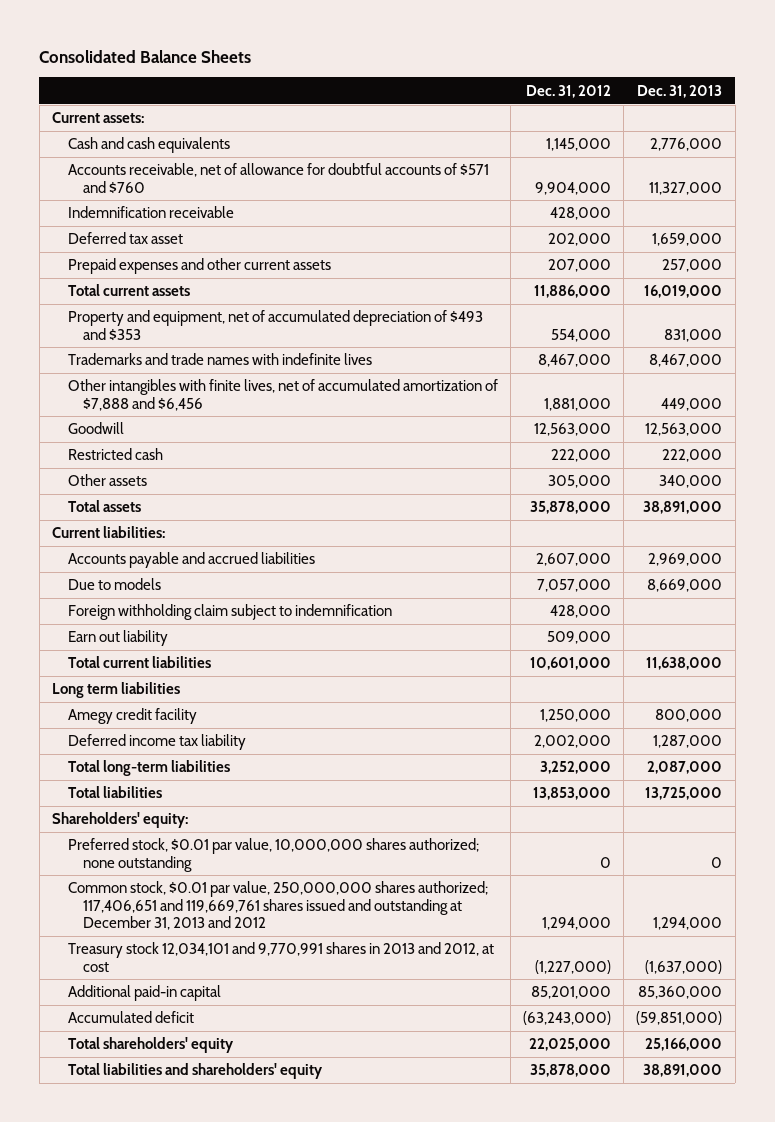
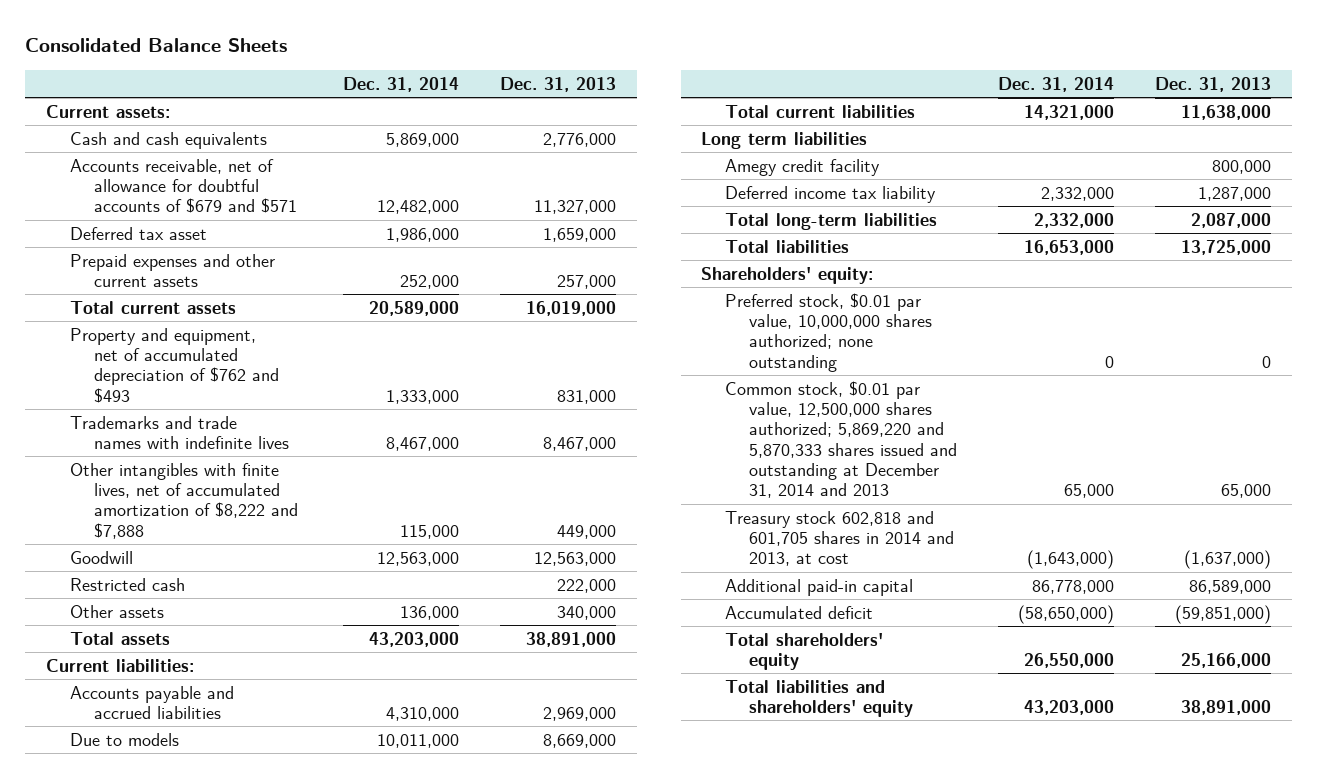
[525,84,611,98] Dec. 31, 2012 -> none
none -> [343,76,460,92] Dec. 31, 2014
[67,206,234,219] Indemnification receivable -> none
[67,163,489,194] Accounts receivable, net of allowance for doubtful accounts of $571 and $760 -> [69,158,297,214] Accounts receivable, net of allowance for doubtful accounts of $679 and $571
[67,310,483,341] Property and equipment, net of accumulated depreciation of $493 and $353 -> [69,327,279,403] Property and equipment, net of accumulated depreciation of $762 and $493
[67,379,498,411] Other intangibles with finite lives, net of accumulated amortization of $7,888 and $6,456 -> [69,462,298,539] Other intangibles with finite lives, net of accumulated amortization of $8,222 and $7,888
[67,604,392,621] Foreign withholding claim subject to indemnification -> none
[67,630,168,647] Earn out liability -> none
[67,881,488,930] Common stock, $0.01 par value, 250,000,000 shares authorized; 117,406,651 and 119,669,761 shares issued and outstanding at December 31, 2013 and 2012 -> [725,380,958,499] Common stock, $0.01 par value, 12,500,000 shares authorized; 5,869,220 and 5,870,333 shares issued and outstanding at December 31, 2014 and 2013
[653,916,723,930] 1,294,000 -> [1221,484,1272,499] 65,000
[67,942,494,972] Treasury stock 12,034,101 and 9,770,991 shares in 2013 and 2012, at cost -> [725,510,955,567] Treasury stock 602,818 and 601,705 shares in 2014 and 2013, at cost
[638,986,723,1000] 85,360,000 -> [1189,579,1272,594] 86,589,000

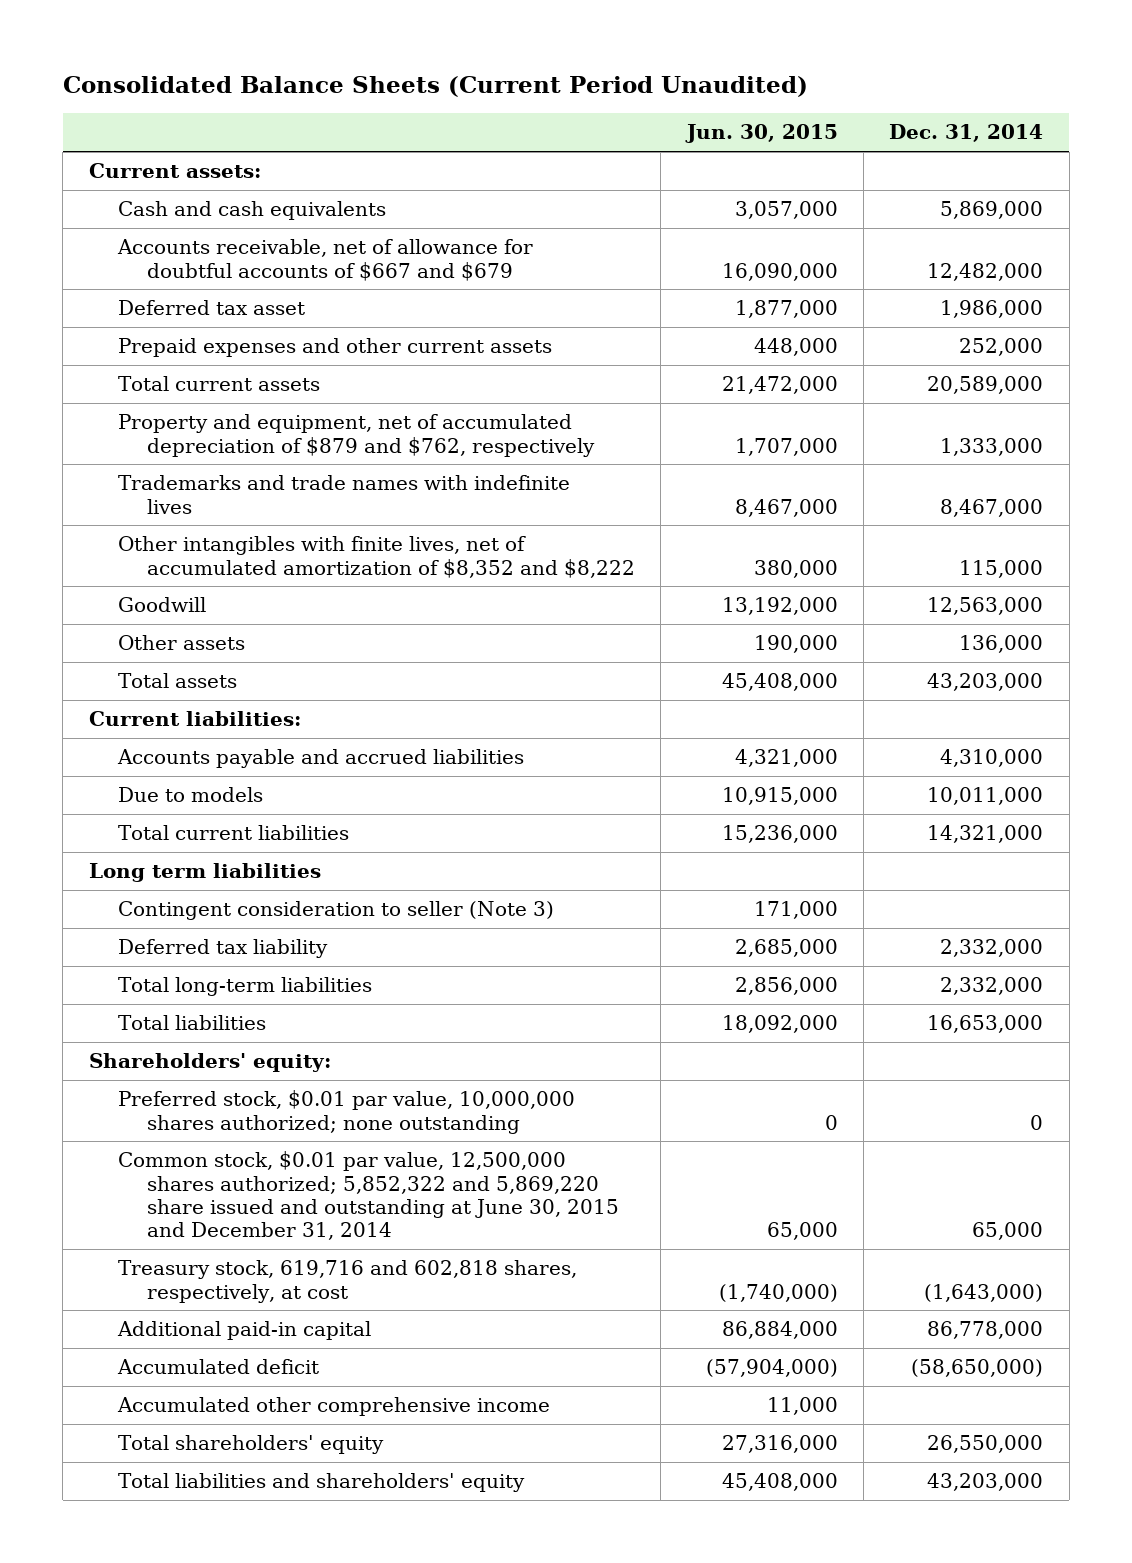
[25,38,288,53] Consolidated Balance Sheets -> [62,76,808,98] Consolidated Balance Sheets (Current Period Unaudited)
[500,76,617,92] Dec. 31, 2013 -> none
none -> [684,124,838,144] Jun. 30, 2015
[69,158,297,214] Accounts receivable, net of allowance for doubtful accounts of $679 and $571 -> [116,239,533,281] Accounts receivable, net of allowance for doubtful accounts of $667 and $679
[69,327,279,403] Property and equipment, net of accumulated depreciation of $762 and $493 -> [117,414,595,457] Property and equipment, net of accumulated depreciation of $879 and $762, respectively
[69,462,298,539] Other intangibles with finite lives, net of accumulated amortization of $8,222 and $7,888 -> [117,536,635,578] Other intangibles with finite lives, net of accumulated amortization of $8,352 and $8,222
[69,577,185,591] Restricted cash -> none
[725,158,881,176] Amegy credit facility -> none
none -> [117,901,554,921] Contingent consideration to seller (Note 3)
[725,185,937,203] Deferred income tax liability -> [117,939,328,959] Deferred tax liability
[725,380,958,499] Common stock, $0.01 par value, 12,500,000 shares authorized; 5,869,220 and 5,870,333 shares issued and outstanding at December 31, 2014 and 2013 -> [117,1151,619,1241] Common stock, $0.01 par value, 12,500,000 shares authorized; 5,852,322 and 5,869,220 share issued and outstanding at June 30, 2015 and December 31, 2014
[725,510,955,567] Treasury stock 602,818 and 601,705 shares in 2014 and 2013, at cost -> [117,1260,577,1303] Treasury stock, 619,716 and 602,818 shares, respectively, at cost
none -> [116,1397,550,1417] Accumulated other comprehensive income

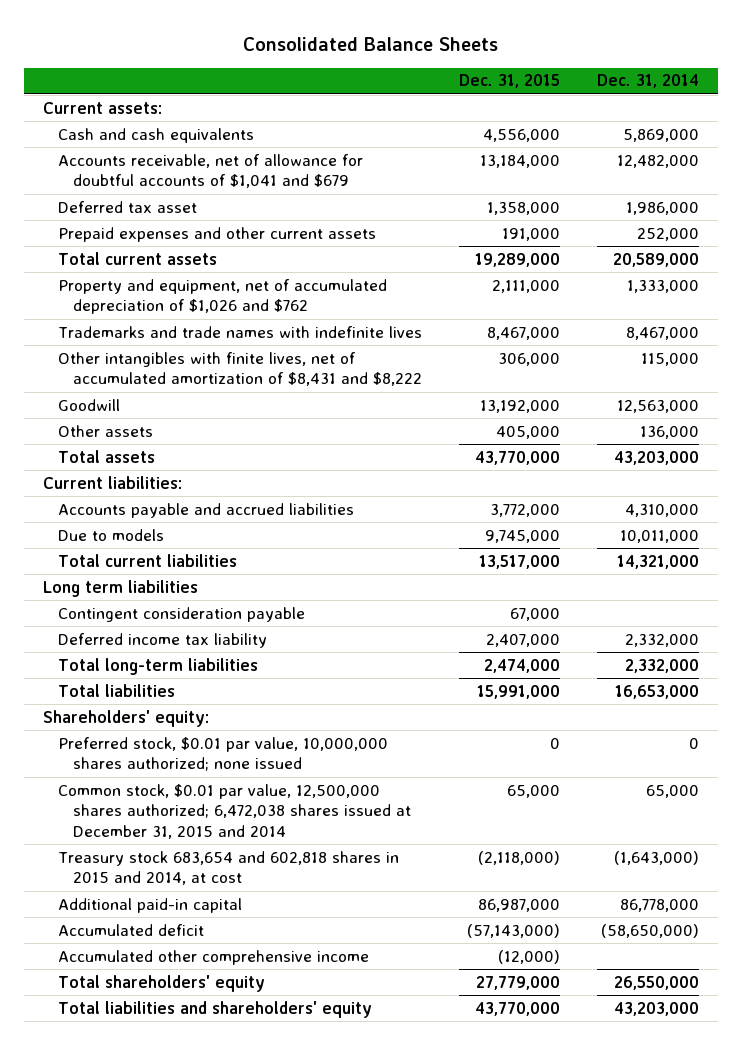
[62,76,808,98] Consolidated Balance Sheets (Current Period Unaudited) -> [242,36,498,51] Consolidated Balance Sheets
[684,124,838,144] Jun. 30, 2015 -> none
none -> [458,74,560,89] Dec. 31, 2015
[116,239,533,281] Accounts receivable, net of allowance for doubtful accounts of $667 and $679 -> [57,153,363,189] Accounts receivable, net of allowance for doubtful accounts of $1,041 and $679
[117,414,595,457] Property and equipment, net of accumulated depreciation of $879 and $762, respectively -> [57,278,387,315] Property and equipment, net of accumulated depreciation of $1,026 and $762
[117,536,635,578] Other intangibles with finite lives, net of accumulated amortization of $8,352 and $8,222 -> [57,351,422,387] Other intangibles with finite lives, net of accumulated amortization of $8,431 and $8,222
[117,901,554,921] Contingent consideration to seller (Note 3) -> [57,606,305,622] Contingent consideration payable
[117,939,328,959] Deferred tax liability -> [57,632,267,648] Deferred income tax liability
[117,1090,575,1134] Preferred stock, $0.01 par value, 10,000,000 shares authorized; none outstanding -> [57,736,388,772] Preferred stock, $0.01 par value, 10,000,000 shares authorized; none issued
[117,1151,619,1241] Common stock, $0.01 par value, 12,500,000 shares authorized; 5,852,322 and 5,869,220 share issued and outstanding at June 30, 2015 and December 31, 2014 -> [57,783,411,840] Common stock, $0.01 par value, 12,500,000 shares authorized; 6,472,038 shares issued at December 31, 2015 and 2014
[117,1260,577,1303] Treasury stock, 619,716 and 602,818 shares, respectively, at cost -> [57,850,399,886] Treasury stock 683,654 and 602,818 shares in 2015 and 2014, at cost

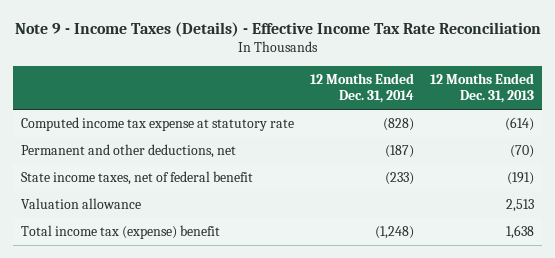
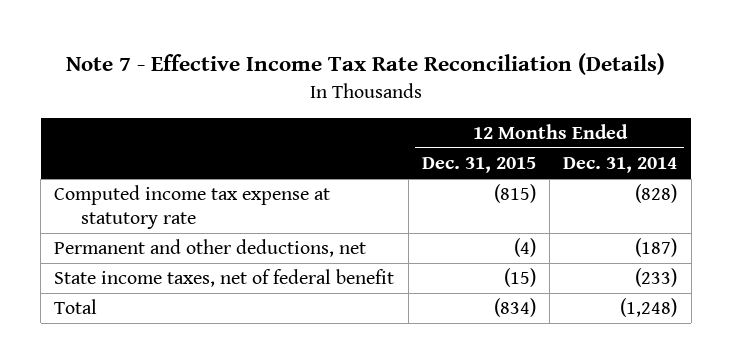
[14,21,541,37] Note 9 - Income Taxes (Details) - Effective Income Tax Rate Reconciliation -> [65,53,665,76] Note 7 - Effective Income Tax Rate Reconciliation (Details)
[430,73,535,104] 12 Months Ended Dec. 31, 2013 -> none
none -> [421,157,536,174] Dec. 31, 2015
[20,198,141,210] Valuation allowance -> none
[20,225,220,240] Total income tax (expense) benefit -> [54,299,98,315] Total

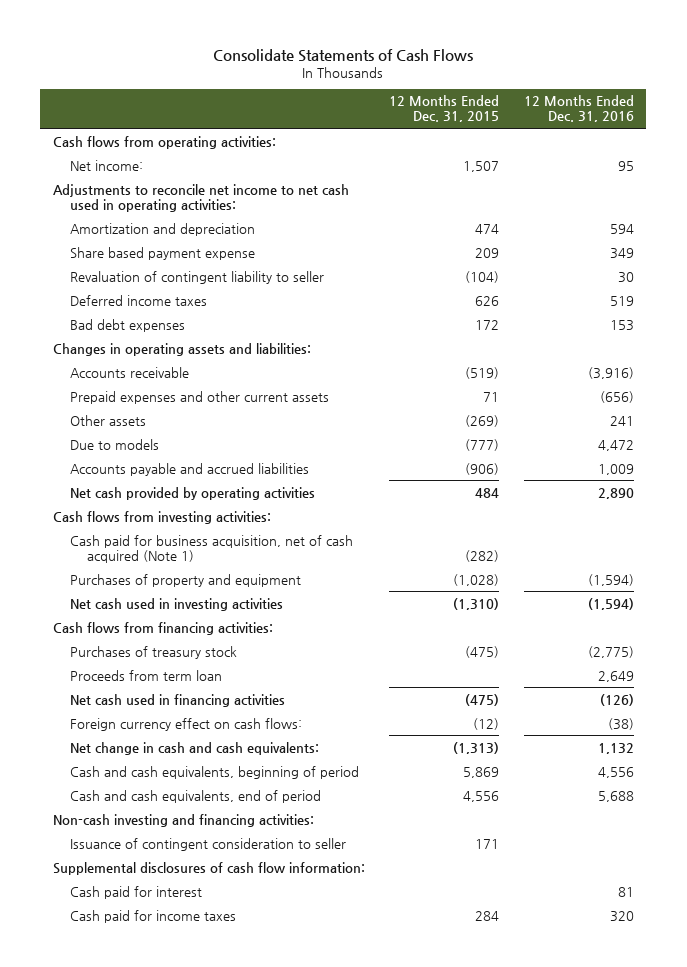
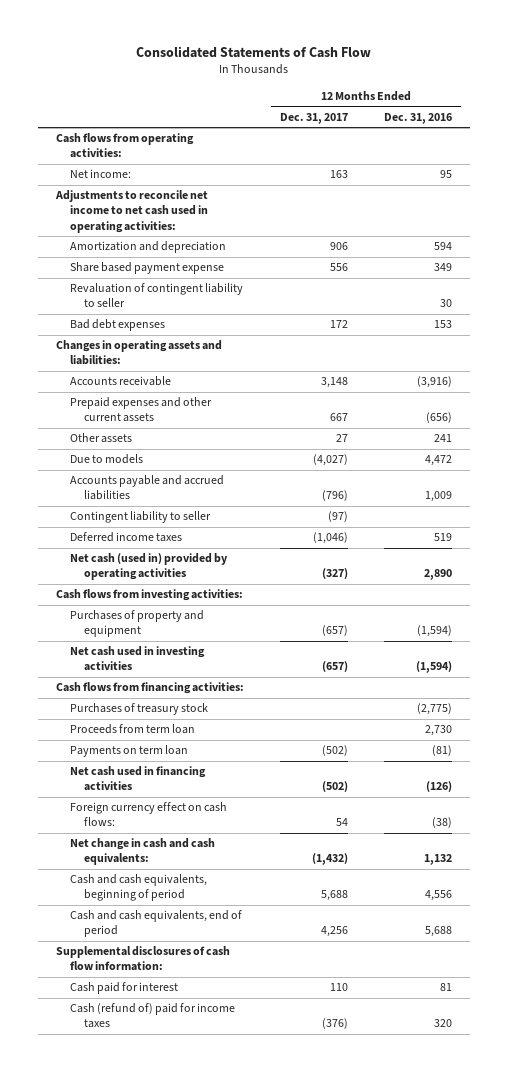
[213,48,474,62] Consolidate Statements of Cash Flows -> [135,45,371,58] Consolidated Statements of Cash Flow
[389,95,500,123] 12 Months Ended Dec. 31, 2015 -> none
none -> [279,112,348,124] Dec. 31, 2017
none -> [70,511,212,524] Contingent liability to seller
[69,294,207,306] Deferred income taxes -> [70,532,183,543] Deferred income taxes
[69,486,315,500] Net cash provided by operating activities -> [70,553,229,581] Net cash (used in) provided by operating activities
[69,534,353,563] Cash paid for business acquisition, net of cash acquired (Note 1) -> none
[598,670,635,682] 2,649 -> [424,725,452,737] 2,730
none -> [70,745,189,758] Payments on term loan
[52,813,314,827] Non-cash investing and financing activities: -> none
[69,837,346,851] Issuance of contingent consideration to seller -> none
[69,909,236,923] Cash paid for income taxes -> [70,1003,236,1029] Cash (refund of) paid for income taxes

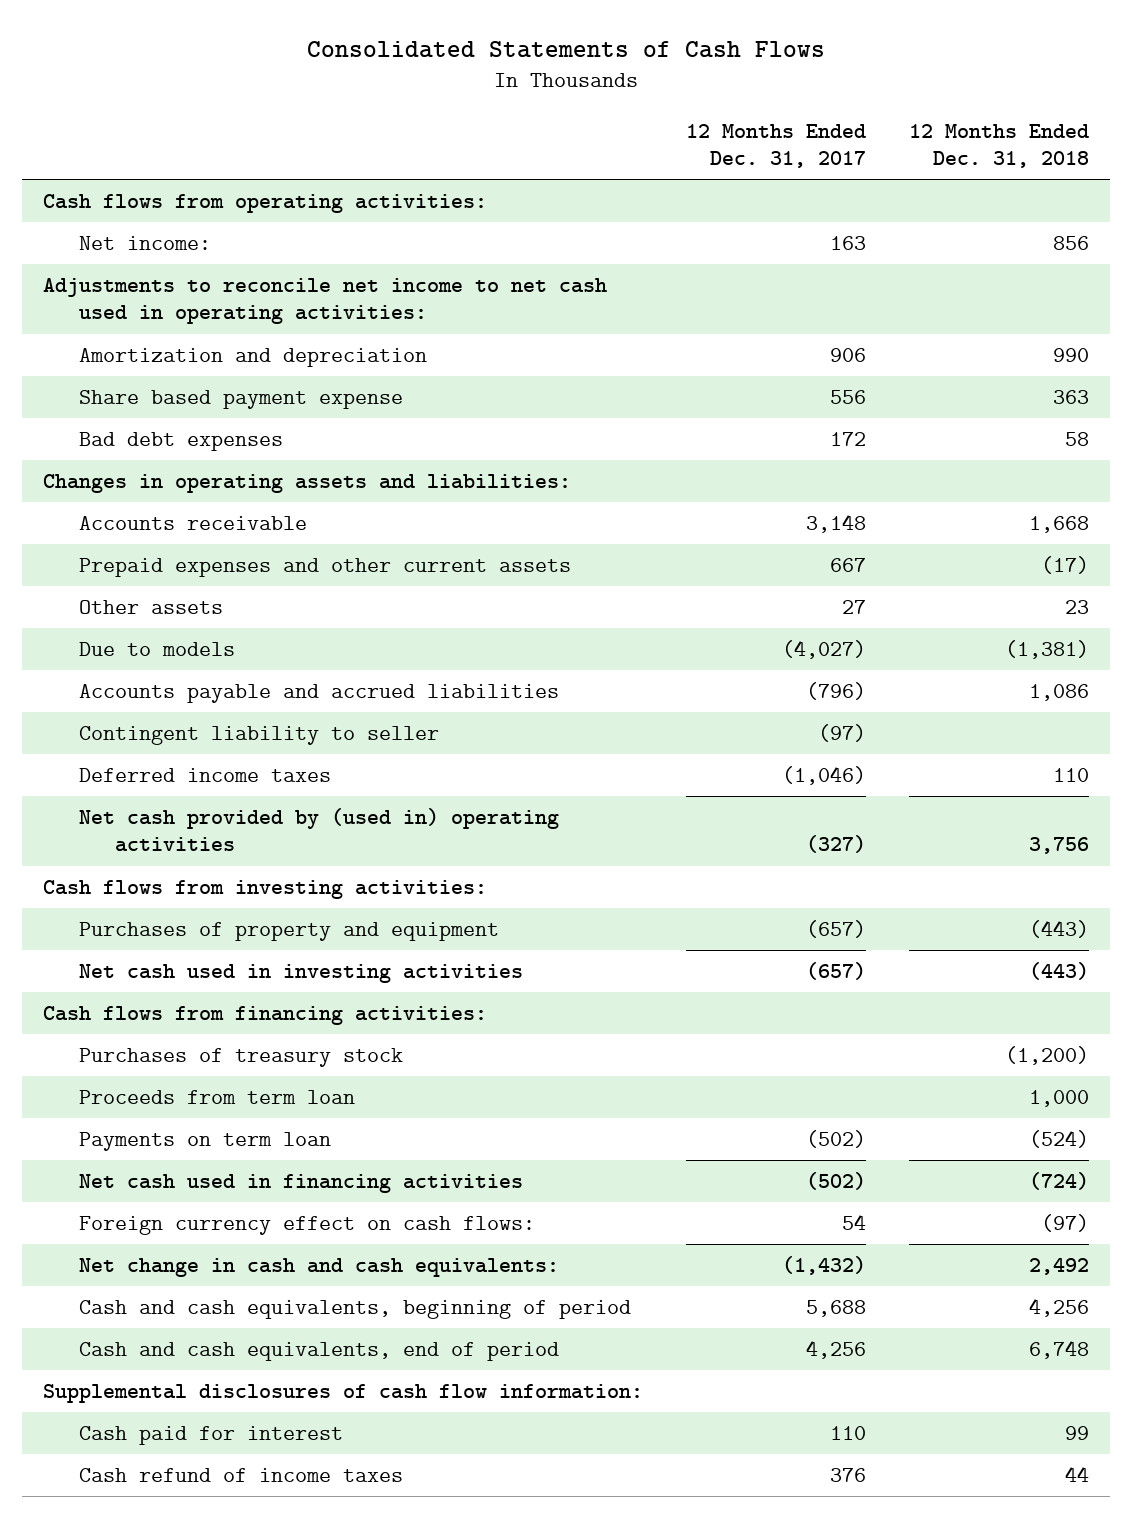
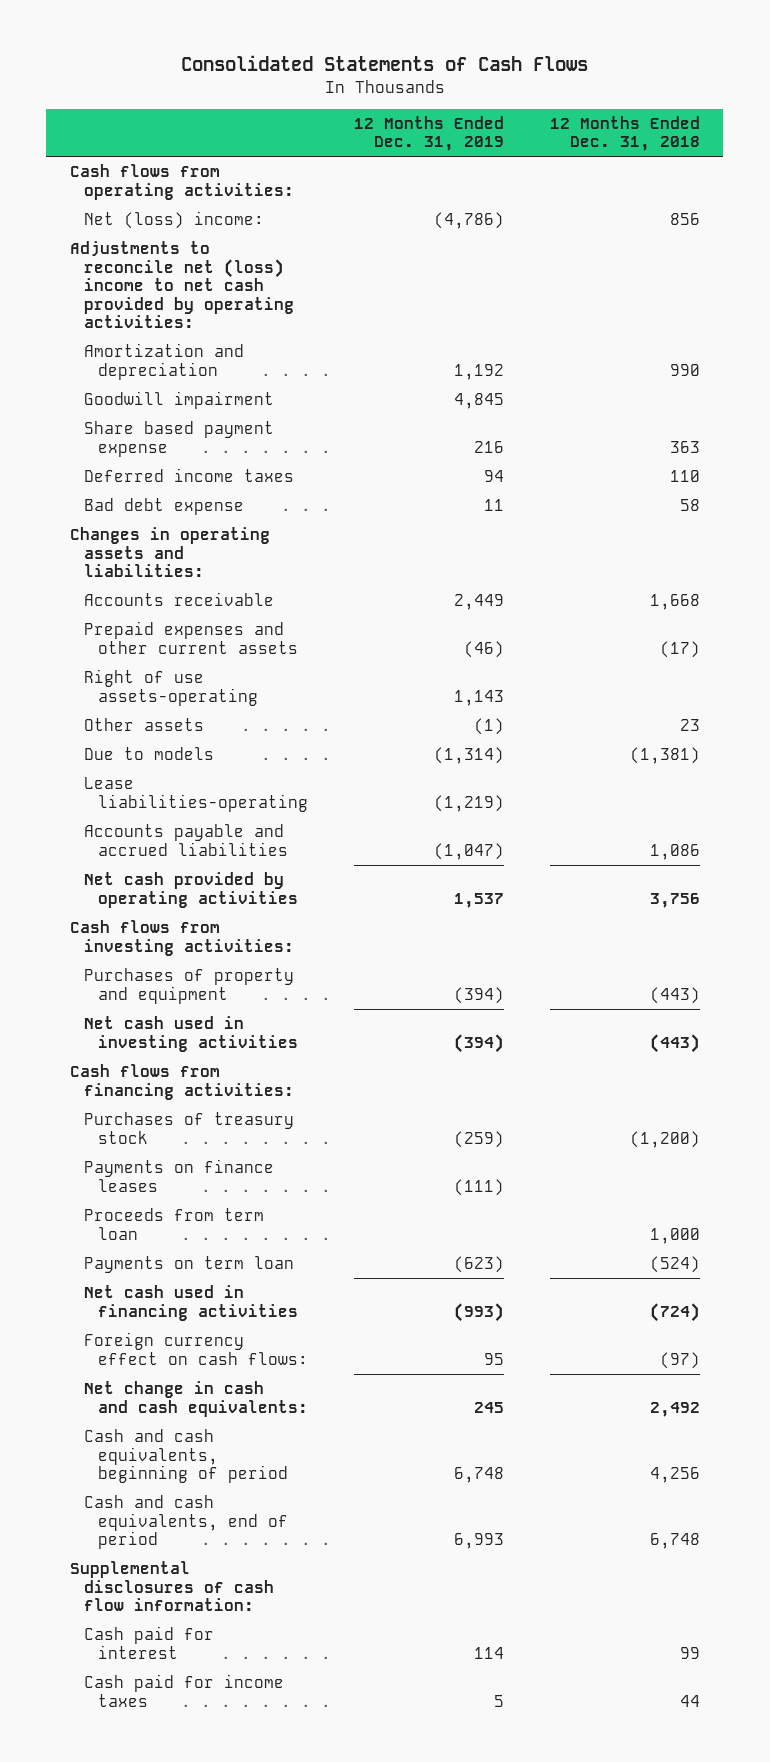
[686,123,867,169] 12 Months Ended Dec. 31, 2017 -> none
none -> [353,115,504,152] 12 Months Ended Dec. 31, 2019
[79,236,212,251] Net income: -> [83,211,264,230] Net (loss) income:
[43,278,608,325] Adjustments to reconcile net income to net cash used in operating activities: -> [69,241,294,329] Adjustments to reconcile net (loss) income to net cash provided by operating activities:
none -> [83,391,274,410] Goodwill impairment
[79,768,332,783] Deferred income taxes -> [83,468,294,483] Deferred income taxes
[79,432,284,452] Bad debt expenses -> [83,498,244,516] Bad debt expense
none -> [83,669,258,706] Right of use assets-operating
none -> [83,777,308,812] Lease liabilities-operating
[79,726,440,746] Contingent liability to seller -> none
[79,808,560,853] Net cash provided by (used in) operating activities -> [83,872,298,908] Net cash provided by operating activities
none -> [83,1159,274,1192] Payments on finance leases
[79,1468,404,1483] Cash refund of income taxes -> none
none -> [83,1674,284,1707] Cash paid for income taxes

